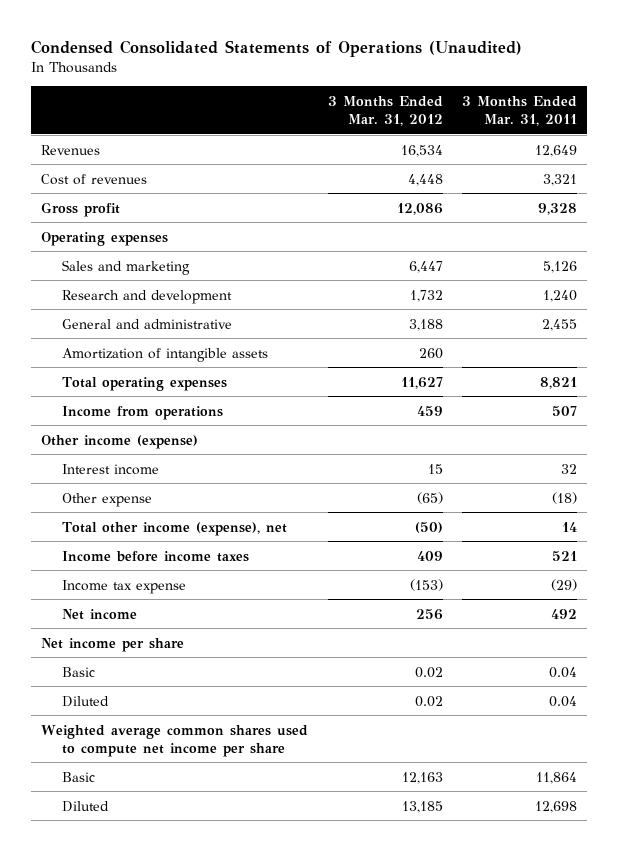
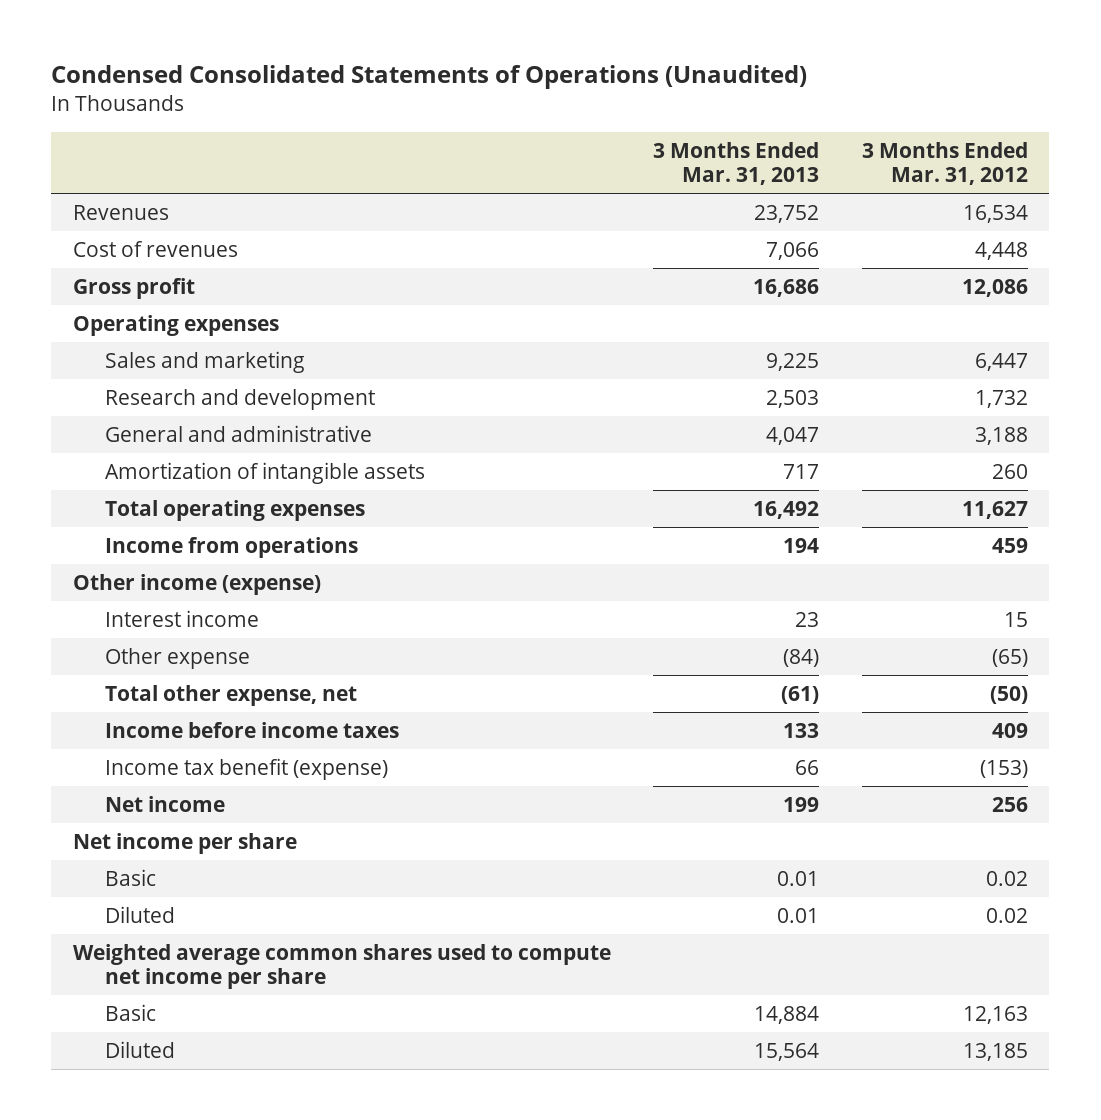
[462,96,578,127] 3 Months Ended Mar. 31, 2011 -> none
none -> [653,141,820,186] 3 Months Ended Mar. 31, 2013
[61,521,287,536] Total other income (expense), net -> [104,684,357,706] Total other expense, net
[61,579,186,594] Income tax expense -> [104,757,388,780] Income tax benefit (expense)

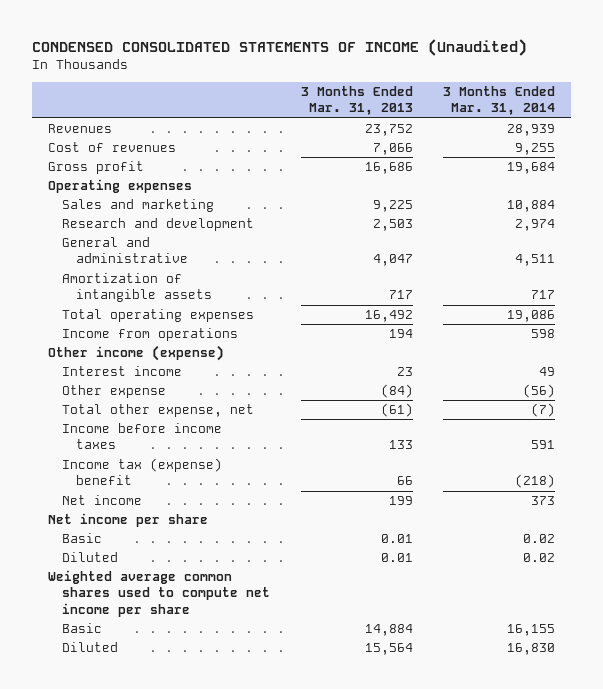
[51,65,808,90] Condensed Consolidated Statements of Operations (Unaudited) -> [32,38,528,56] CONDENSED CONSOLIDATED STATEMENTS OF INCOME (Unaudited)
[862,141,1029,186] 3 Months Ended Mar. 31, 2012 -> none
none -> [443,86,556,116] 3 Months Ended Mar. 31, 2014
[104,757,388,780] Income tax benefit (expense) -> [61,458,222,486] Income tax (expense) benefit

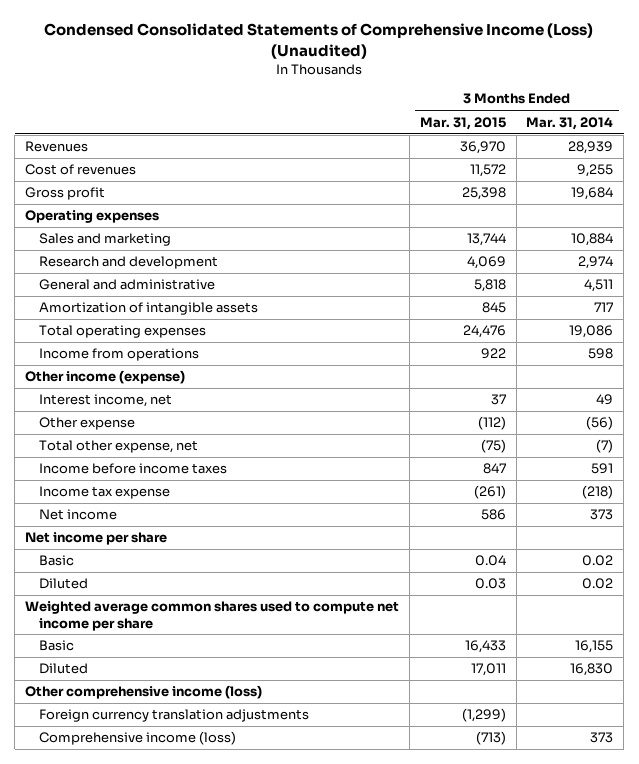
[32,38,528,56] CONDENSED CONSOLIDATED STATEMENTS OF INCOME (Unaudited) -> [44,23,594,59] Condensed Consolidated Statements of Comprehensive Income (Loss) (Unaudited)
[300,86,413,116] 3 Months Ended Mar. 31, 2013 -> none
none -> [419,116,506,130] Mar. 31, 2015
[61,366,182,377] Interest income -> [39,394,173,408] Interest income, net
[61,458,222,486] Income tax (expense) benefit -> [39,486,171,500] Income tax expense
none -> [25,685,263,700] Other comprehensive income (loss)
none -> [39,709,310,723] Foreign currency translation adjustments
none -> [39,731,237,746] Comprehensive income (loss)

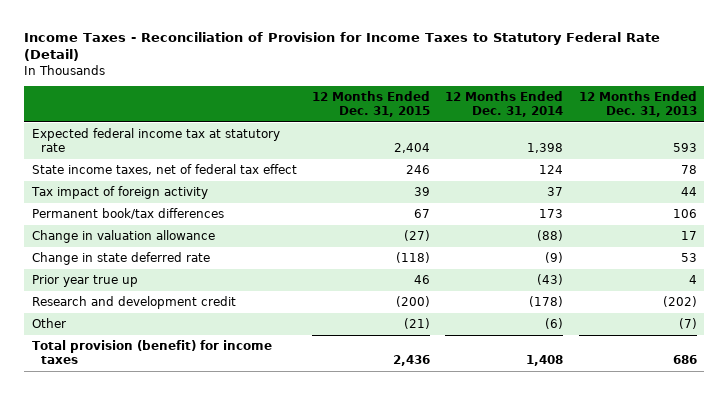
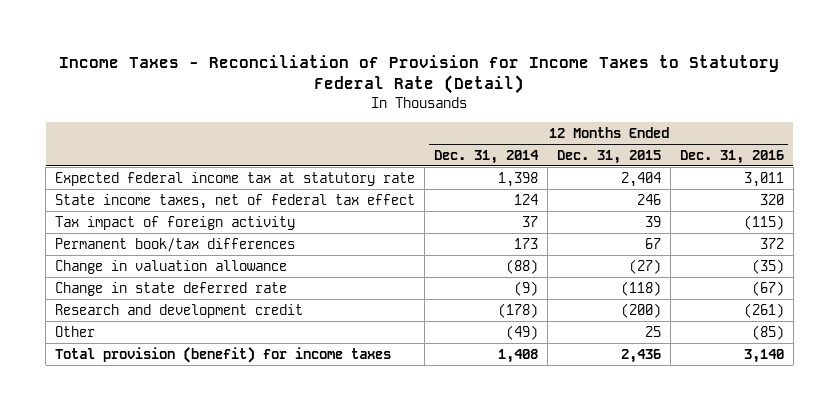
[578,91,697,117] 12 Months Ended Dec. 31, 2013 -> none
none -> [679,149,784,164] Dec. 31, 2016
[31,275,138,288] Prior year true up -> none
[404,318,431,330] (21) -> [644,325,661,337] 25
[545,318,564,330] (6) -> [506,324,539,340] (49)

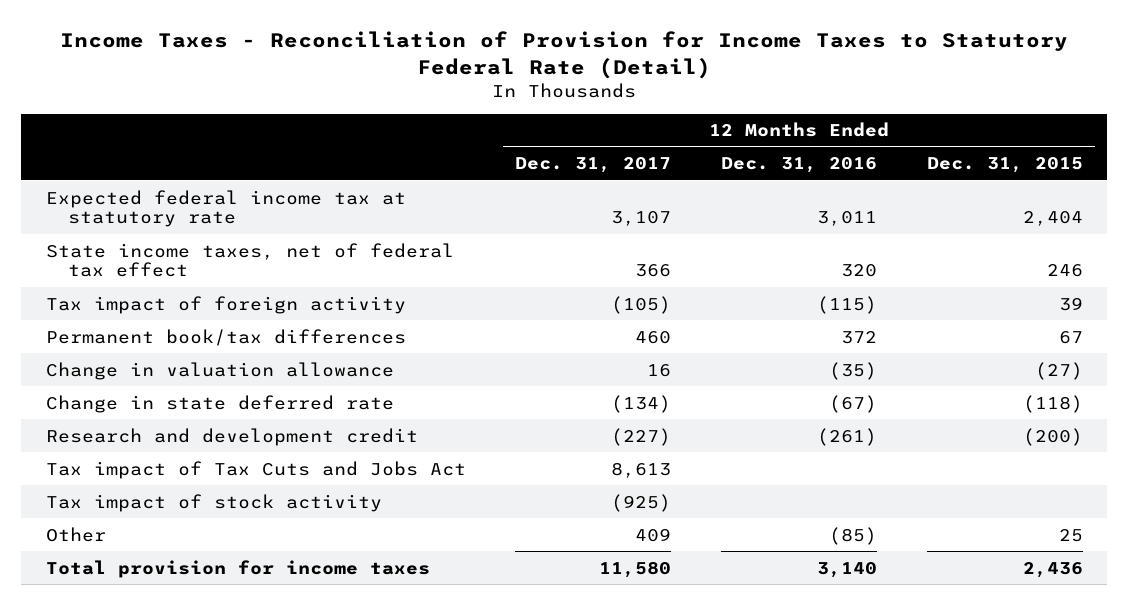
[434,149,540,164] Dec. 31, 2014 -> none
none -> [515,157,672,174] Dec. 31, 2017
none -> [45,460,466,479] Tax impact of Tax Cuts and Jobs Act
none -> [45,493,382,512] Tax impact of stock activity
[55,346,392,363] Total provision (benefit) for income taxes -> [45,559,430,578] Total provision for income taxes

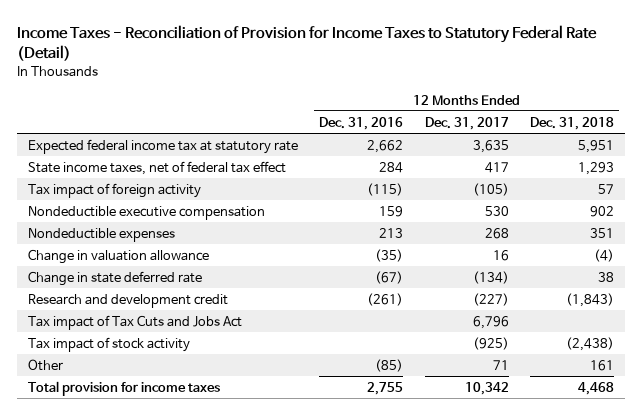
[926,157,1083,174] Dec. 31, 2015 -> none
none -> [529,116,614,130] Dec. 31, 2018
[611,211,672,227] 3,107 -> [472,139,509,153] 3,635
[816,211,877,227] 3,011 -> [367,139,404,153] 2,662
[635,264,672,278] 366 -> [484,161,509,173] 417
[840,264,877,278] 320 -> [379,161,404,173] 284
[45,328,406,346] Permanent book/tax differences -> none
none -> [28,205,266,220] Nondeductible executive compensation
none -> [28,227,176,242] Nondeductible expenses
[611,461,672,478] 8,613 -> [472,315,509,329] 6,796
[635,527,672,542] 409 -> [492,359,509,370] 71
[599,560,672,578] 11,580 -> [464,381,509,395] 10,342
[816,561,877,578] 3,140 -> [367,381,404,395] 2,755

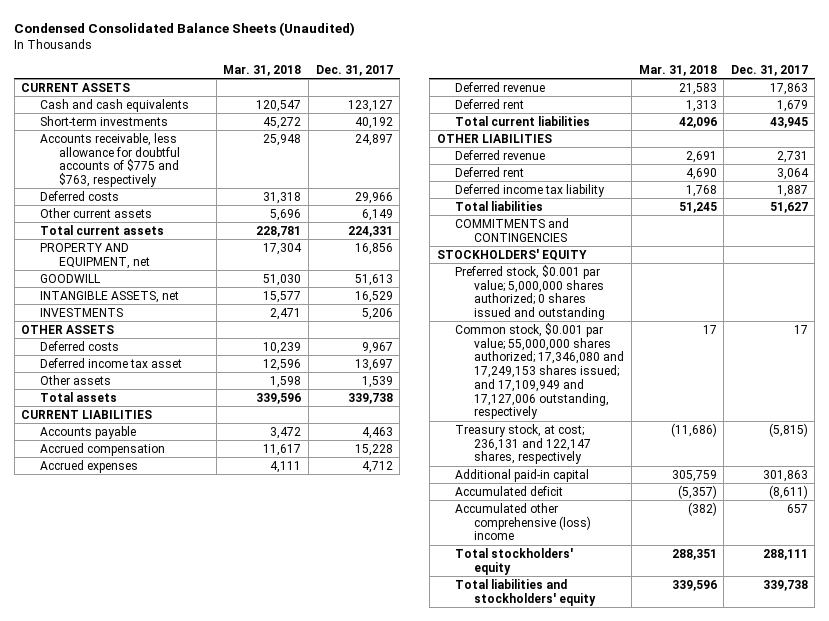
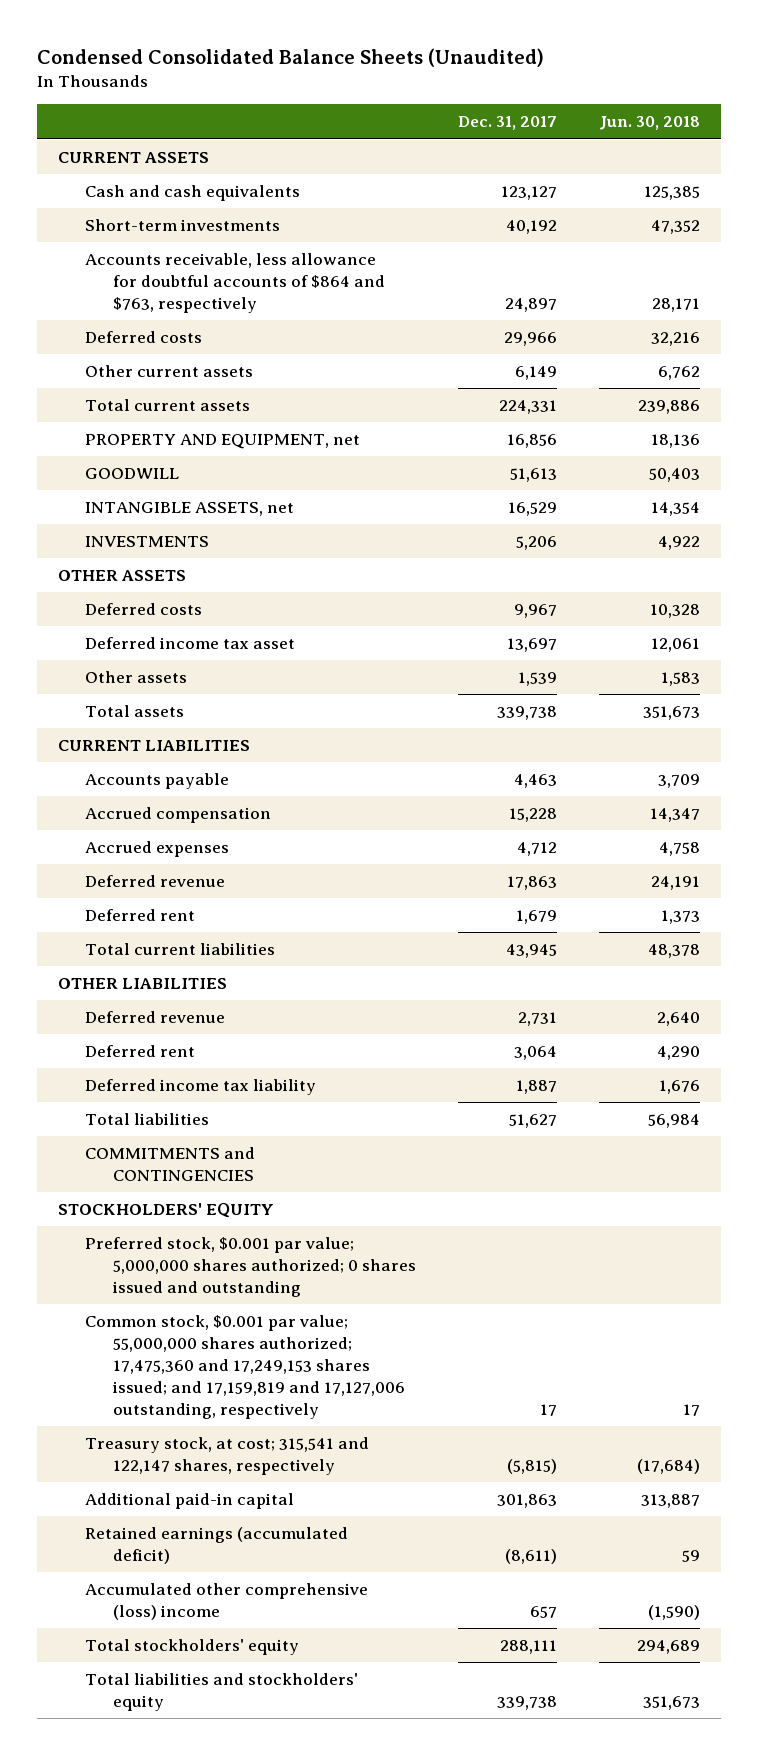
[223,64,302,76] Mar. 31, 2018 -> none
none -> [598,116,700,131] Jun. 30, 2018
[40,132,181,188] Accounts receivable, less allowance for doubtful accounts of $775 and $763, respectively -> [85,253,385,314] Accounts receivable, less allowance for doubtful accounts of $864 and $763, respectively
[455,322,625,420] Common stock, $0.001 par value; 55,000,000 shares authorized; 17,346,080 and 17,249,153 shares issued; and 17,109,949 and 17,127,006 outstanding, respectively -> [85,1315,405,1419] Common stock, $0.001 par value; 55,000,000 shares authorized; 17,475,360 and 17,249,153 shares issued; and 17,159,819 and 17,127,006 outstanding, respectively
[455,423,592,465] Treasury stock, at cost; 236,131 and 122,147 shares, respectively -> [85,1437,370,1476] Treasury stock, at cost; 315,541 and 122,147 shares, respectively
[455,485,564,496] Accumulated deficit -> [85,1527,349,1565] Retained earnings (accumulated deficit)

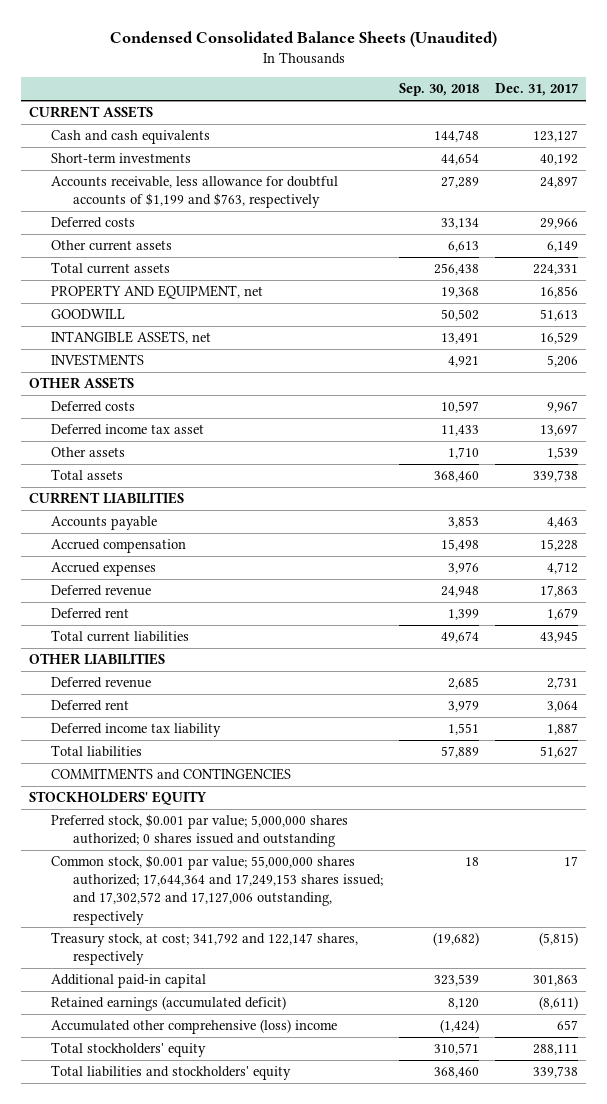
[598,116,700,131] Jun. 30, 2018 -> none
none -> [399,83,480,97] Sep. 30, 2018
[85,253,385,314] Accounts receivable, less allowance for doubtful accounts of $864 and $763, respectively -> [51,176,339,209] Accounts receivable, less allowance for doubtful accounts of $1,199 and $763, respectively
[85,1315,405,1419] Common stock, $0.001 par value; 55,000,000 shares authorized; 17,475,360 and 17,249,153 shares issued; and 17,159,819 and 17,127,006 outstanding, respectively -> [51,855,384,925] Common stock, $0.001 par value; 55,000,000 shares authorized; 17,644,364 and 17,249,153 shares issued; and 17,302,572 and 17,127,006 outstanding, respectively
[85,1437,370,1476] Treasury stock, at cost; 315,541 and 122,147 shares, respectively -> [51,932,359,966] Treasury stock, at cost; 341,792 and 122,147 shares, respectively

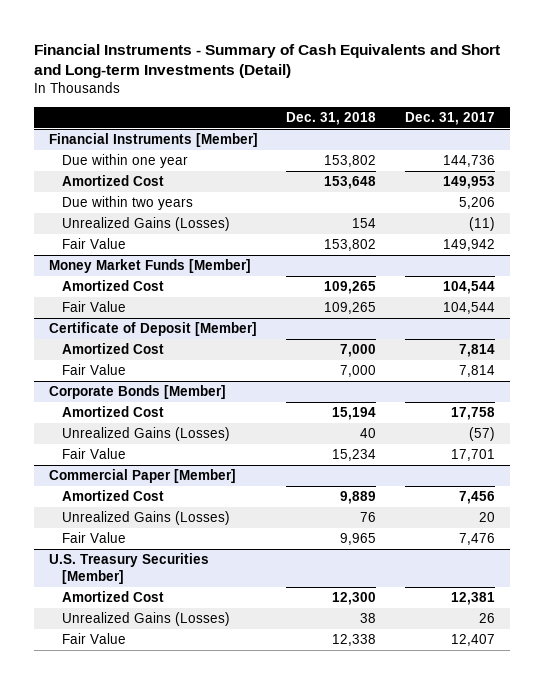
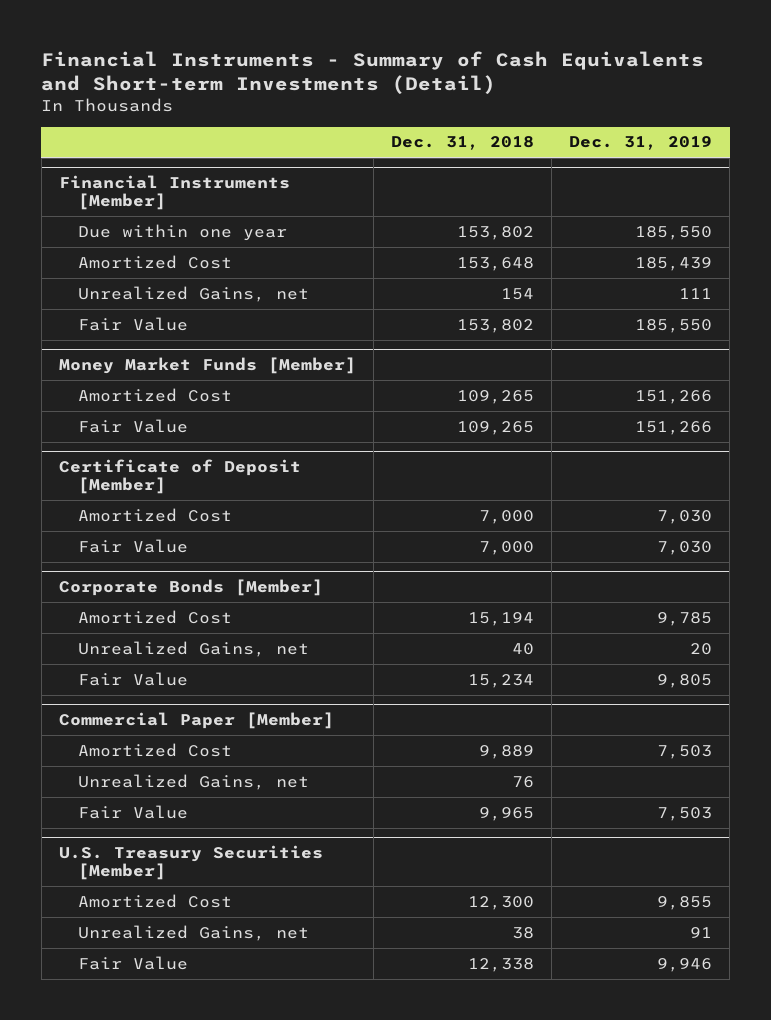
[34,43,501,79] Financial Instruments - Summary of Cash Equivalents and Short and Long-term Investments (Detail) -> [41,50,705,94] Financial Instruments - Summary of Cash Equivalents and Short-term Investments (Detail)
[405,111,496,125] Dec. 31, 2017 -> none
none -> [569,136,713,151] Dec. 31, 2019
[61,196,193,211] Due within two years -> none
[61,217,230,232] Unrealized Gains (Losses) -> [77,285,309,302] Unrealized Gains, net
[61,427,230,442] Unrealized Gains (Losses) -> [77,640,309,657] Unrealized Gains, net
[61,511,230,526] Unrealized Gains (Losses) -> [77,773,309,790] Unrealized Gains, net
[61,612,230,627] Unrealized Gains (Losses) -> [77,924,309,941] Unrealized Gains, net

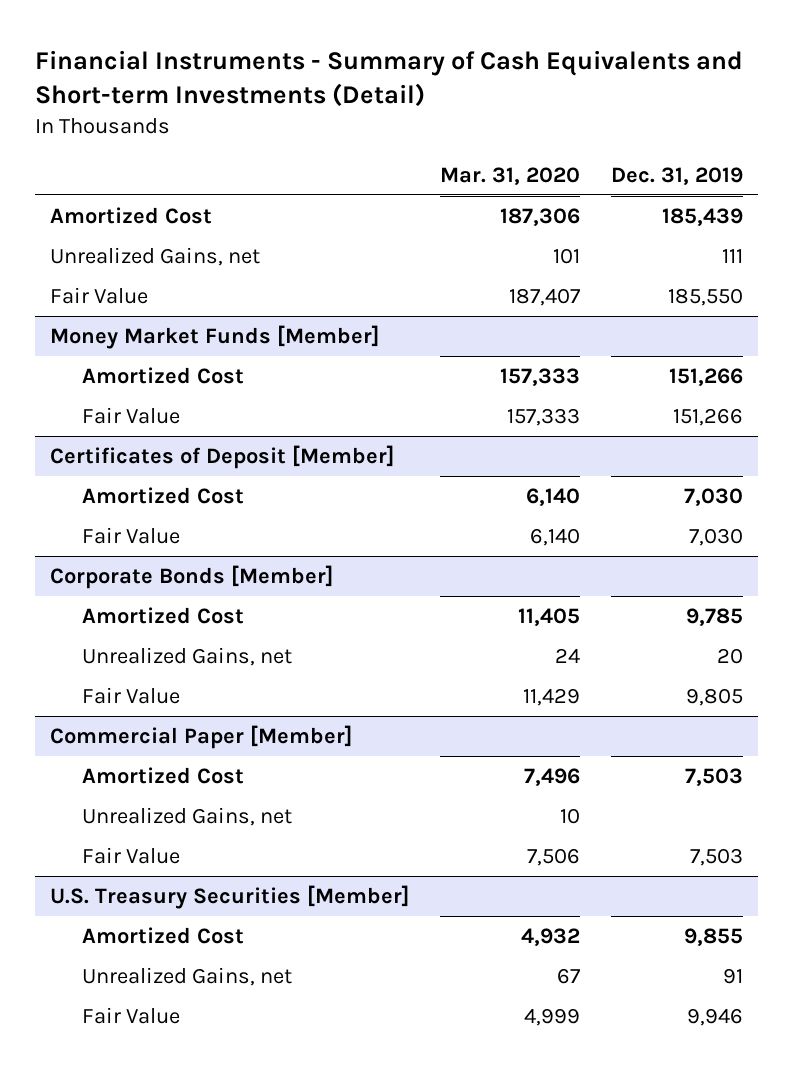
[391,136,535,151] Dec. 31, 2018 -> none
none -> [439,166,580,185] Mar. 31, 2020
[58,174,290,211] Financial Instruments [Member] -> none
[77,223,287,241] Due within one year -> none
[58,458,301,495] Certificate of Deposit [Member] -> [50,444,395,469] Certificates of Deposit [Member]

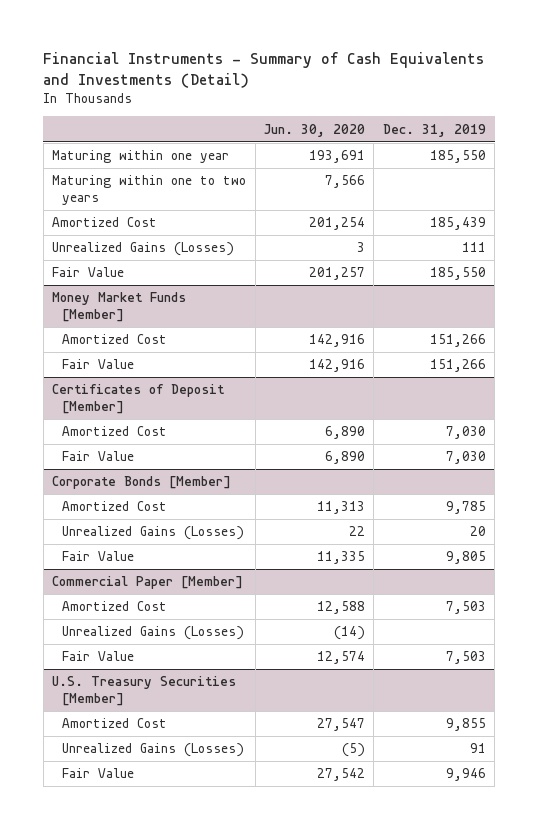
[34,50,743,108] Financial Instruments - Summary of Cash Equivalents and Short-term Investments (Detail) -> [43,52,485,89] Financial Instruments - Summary of Cash Equivalents and Investments (Detail)
[439,166,580,185] Mar. 31, 2020 -> none
none -> [264,123,366,137] Jun. 30, 2020
none -> [52,150,230,164] Maturing within one year
none -> [52,175,247,205] Maturing within one to two years
[50,246,261,266] Unrealized Gains, net -> [52,242,235,257] Unrealized Gains (Losses)
[81,646,292,666] Unrealized Gains, net -> [62,526,245,541] Unrealized Gains (Losses)
[81,806,292,826] Unrealized Gains, net -> [62,626,245,641] Unrealized Gains (Losses)
[81,966,292,986] Unrealized Gains, net -> [62,743,245,758] Unrealized Gains (Losses)

